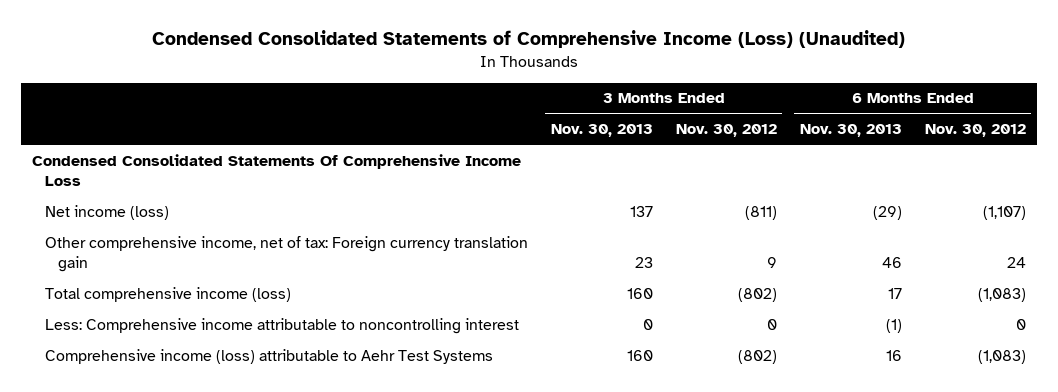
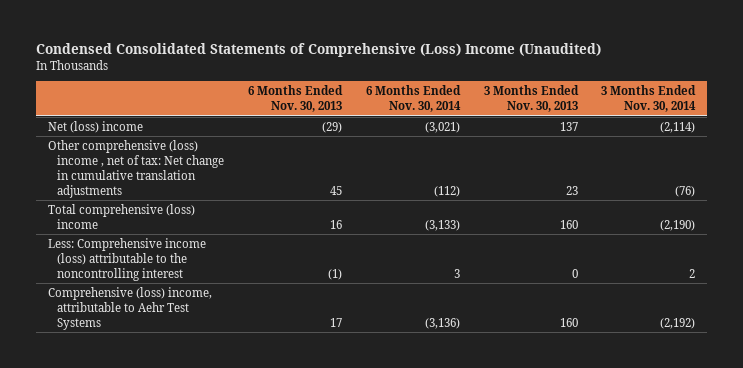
[151,30,905,49] Condensed Consolidated Statements of Comprehensive Income (Loss) (Unaudited) -> [36,43,602,58] Condensed Consolidated Statements of Comprehensive (Loss) Income (Unaudited)
[675,124,777,138] Nov. 30, 2012 -> none
[924,124,1026,138] Nov. 30, 2012 -> none
none -> [365,85,461,113] 6 Months Ended Nov. 30, 2014
none -> [601,85,697,113] 3 Months Ended Nov. 30, 2014
[32,153,522,187] Condensed Consolidated Statements Of Comprehensive Income Loss -> none
[44,204,169,220] Net income (loss) -> [47,120,143,133] Net (loss) income
[44,235,528,273] Other comprehensive income, net of tax: Foreign currency translation gain -> [47,139,225,198] Other comprehensive (loss) income , net of tax: Net change in cumulative translation adjustments
[881,257,902,269] 46 -> [329,185,342,195] 45
[44,286,291,302] Total comprehensive income (loss) -> [47,203,195,229] Total comprehensive (loss) income
[887,287,902,299] 17 -> [329,219,342,229] 16
[44,317,519,334] Less: Comprehensive income attributable to noncontrolling interest -> [47,237,206,281] Less: Comprehensive income (loss) attributable to the noncontrolling interest
[44,348,493,364] Comprehensive income (loss) attributable to Aehr Test Systems -> [47,286,212,330] Comprehensive (loss) income, attributable to Aehr Test Systems
[885,349,902,361] 16 -> [329,317,342,327] 17

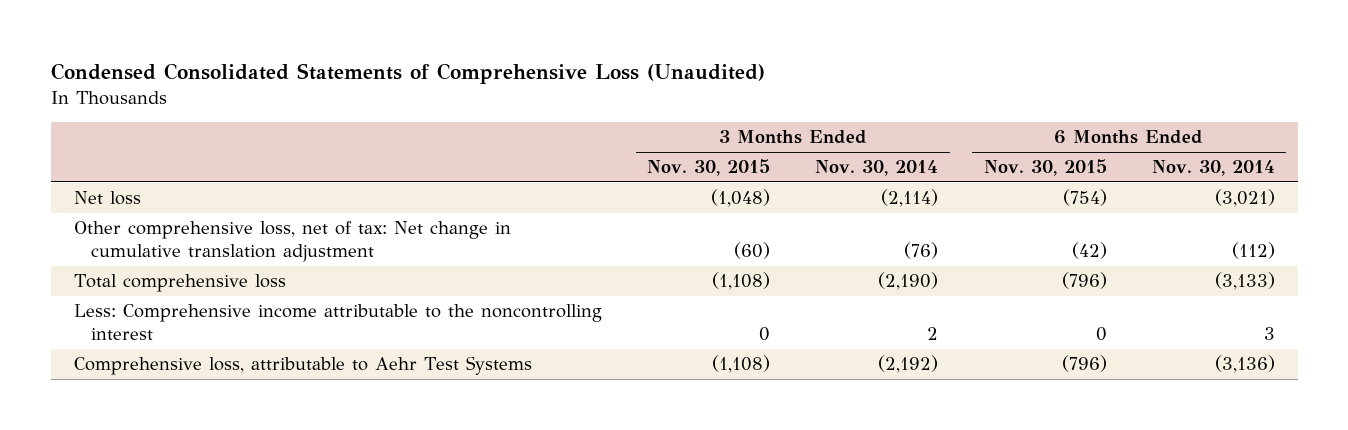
[36,43,602,58] Condensed Consolidated Statements of Comprehensive (Loss) Income (Unaudited) -> [50,63,765,85] Condensed Consolidated Statements of Comprehensive Loss (Unaudited)
[247,85,343,113] 6 Months Ended Nov. 30, 2013 -> none
[483,85,579,113] 3 Months Ended Nov. 30, 2013 -> none
none -> [646,159,770,177] Nov. 30, 2015
none -> [983,159,1107,177] Nov. 30, 2015
[47,120,143,133] Net (loss) income -> [73,191,141,206] Net loss
[47,139,225,198] Other comprehensive (loss) income , net of tax: Net change in cumulative translation adjustments -> [73,221,511,263] Other comprehensive loss, net of tax: Net change in cumulative translation adjustment
[47,203,195,229] Total comprehensive (loss) income -> [73,274,286,293] Total comprehensive loss
[47,237,206,281] Less: Comprehensive income (loss) attributable to the noncontrolling interest -> [73,304,602,341] Less: Comprehensive income attributable to the noncontrolling interest
[47,286,212,330] Comprehensive (loss) income, attributable to Aehr Test Systems -> [73,356,532,376] Comprehensive loss, attributable to Aehr Test Systems

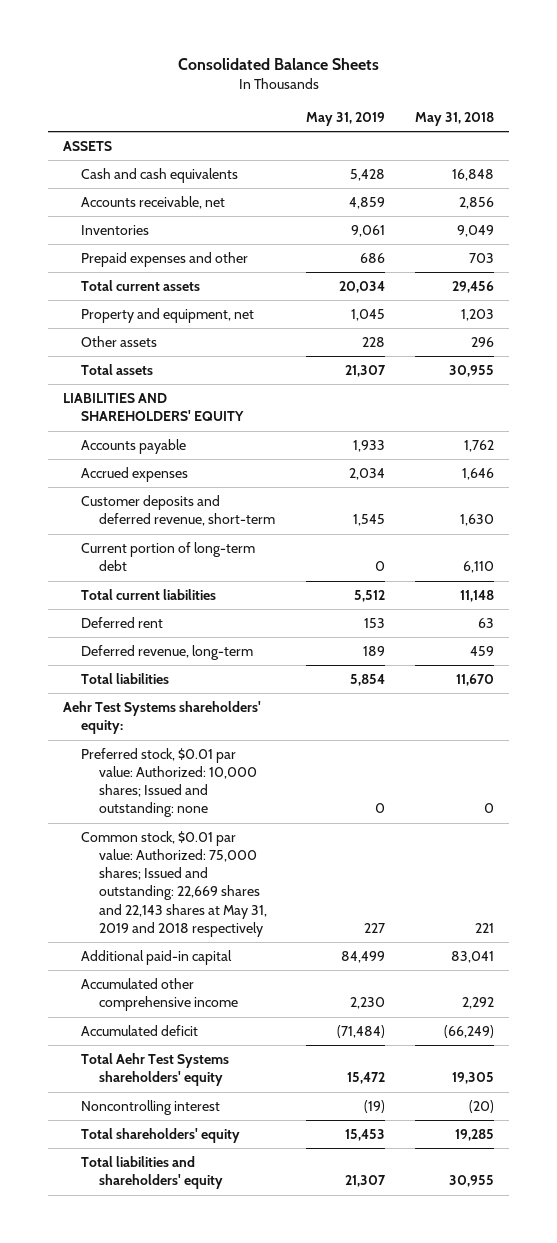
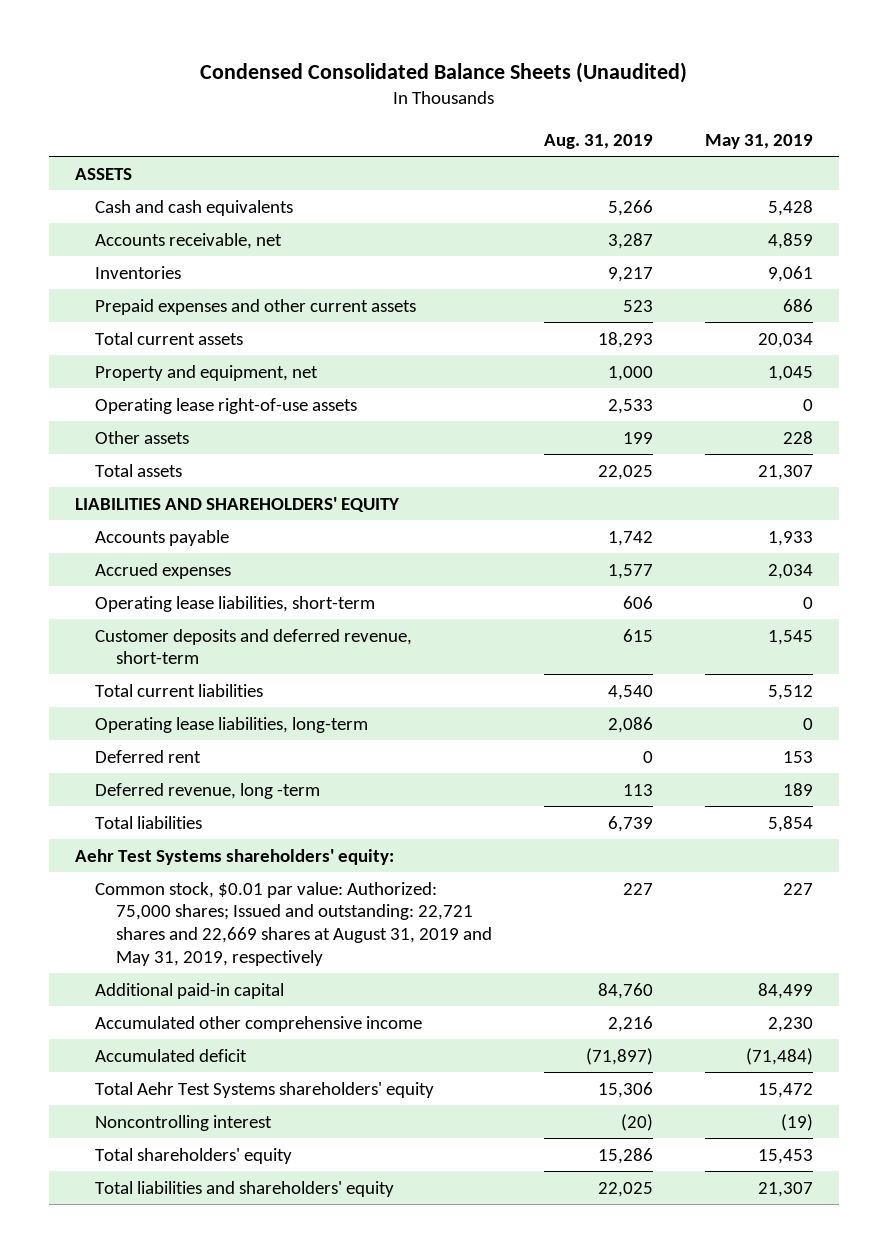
[177,57,379,70] Consolidated Balance Sheets -> [199,61,687,83] Condensed Consolidated Balance Sheets (Unaudited)
[415,111,495,126] May 31, 2018 -> none
none -> [543,133,653,149] Aug. 31, 2019
[81,252,249,268] Prepaid expenses and other -> [95,298,417,315] Prepaid expenses and other current assets
none -> [95,397,358,414] Operating lease right-of-use assets
none -> [95,595,376,612] Operating lease liabilities, short-term
[81,542,256,572] Current portion of long-term debt -> none
none -> [95,716,369,733] Operating lease liabilities, long-term
[81,645,254,661] Deferred revenue, long-term -> [95,782,321,799] Deferred revenue, long -term
[81,748,258,818] Preferred stock, $0.01 par value: Authorized: 10,000 shares; Issued and outstanding: none -> none
[81,831,268,937] Common stock, $0.01 par value: Authorized: 75,000 shares; Issued and outstanding: 22,669 shares and 22,143 shares at May 31, 2019 and 2018 respectively -> [95,881,492,966] Common stock, $0.01 par value: Authorized: 75,000 shares; Issued and outstanding: 22,721 shares and 22,669 shares at August 31, 2019 and May 31, 2019, respectively

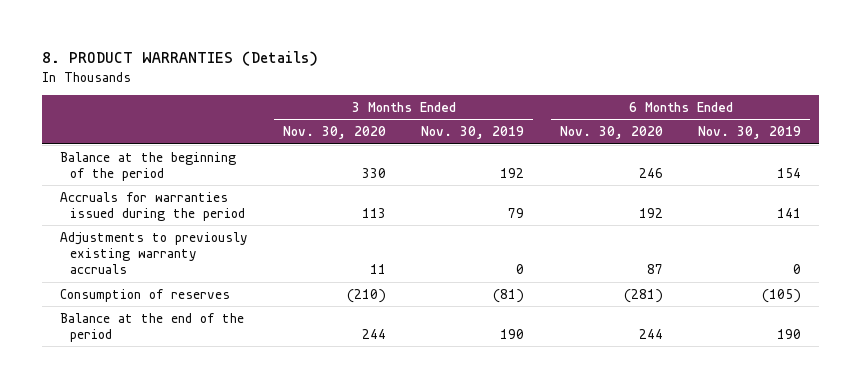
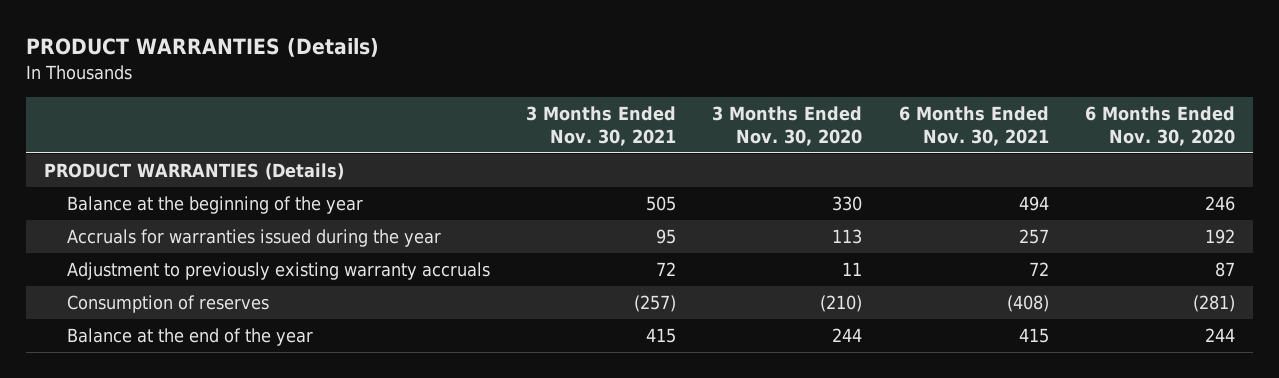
[41,51,318,67] 8. PRODUCT WARRANTIES (Details) -> [26,38,380,58] PRODUCT WARRANTIES (Details)
[421,126,525,140] Nov. 30, 2019 -> none
[698,126,802,140] Nov. 30, 2019 -> none
none -> [526,106,677,146] 3 Months Ended Nov. 30, 2021
none -> [898,106,1049,146] 6 Months Ended Nov. 30, 2021
none -> [44,163,345,181] PRODUCT WARRANTIES (Details)
[59,151,236,182] Balance at the beginning of the period -> [67,196,364,215] Balance at the beginning of the year
[59,191,246,222] Accruals for warranties issued during the period -> [67,229,442,248] Accruals for warranties issued during the year
[59,231,248,275] Adjustments to previously existing warranty accruals -> [67,262,491,281] Adjustment to previously existing warranty accruals
[59,312,244,343] Balance at the end of the period -> [67,328,314,347] Balance at the end of the year

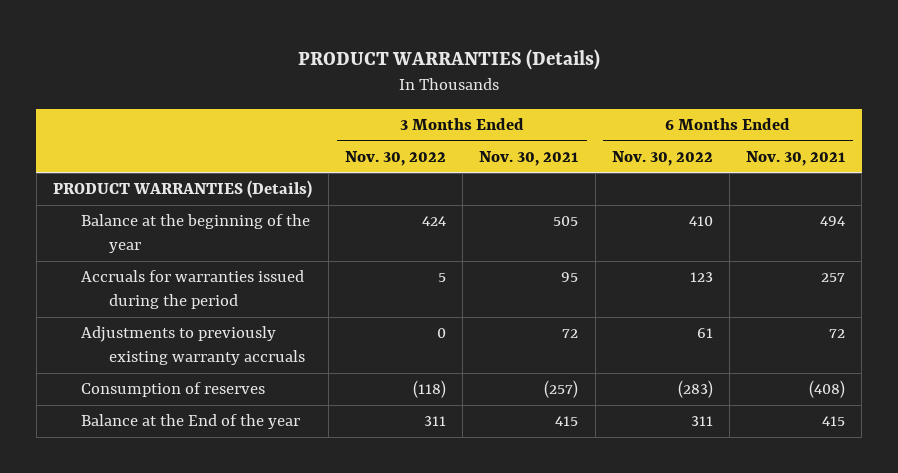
[712,106,863,146] 3 Months Ended Nov. 30, 2020 -> none
[1084,106,1235,146] 6 Months Ended Nov. 30, 2020 -> none
none -> [345,150,447,166] Nov. 30, 2022
none -> [611,150,713,166] Nov. 30, 2022
[67,229,442,248] Accruals for warranties issued during the year -> [80,270,304,310] Accruals for warranties issued during the period
[67,262,491,281] Adjustment to previously existing warranty accruals -> [80,326,305,366] Adjustments to previously existing warranty accruals
[67,328,314,347] Balance at the end of the year -> [80,414,300,430] Balance at the End of the year

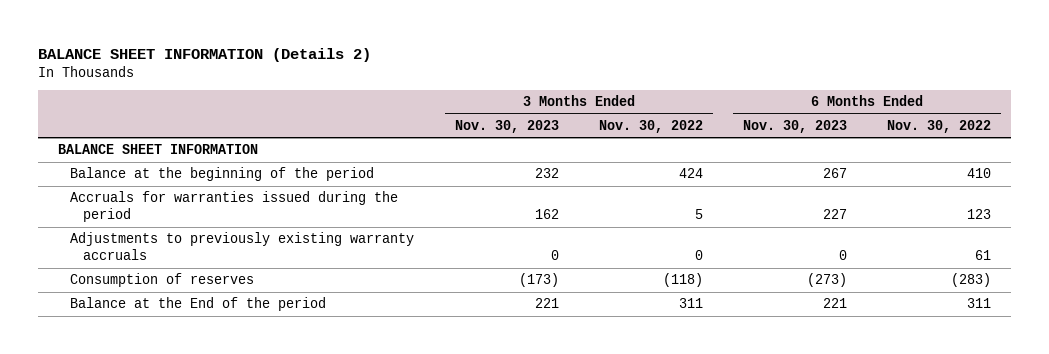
[297,49,600,71] PRODUCT WARRANTIES (Details) -> [37,47,371,62] BALANCE SHEET INFORMATION (Details 2)
[479,150,579,166] Nov. 30, 2021 -> none
[745,150,845,166] Nov. 30, 2021 -> none
none -> [454,120,559,134] Nov. 30, 2023
none -> [742,120,847,134] Nov. 30, 2023
[52,180,312,199] PRODUCT WARRANTIES (Details) -> none
none -> [57,144,258,155] BALANCE SHEET INFORMATION
[80,214,310,254] Balance at the beginning of the year -> [70,167,375,182] Balance at the beginning of the period
[80,414,300,430] Balance at the End of the year -> [70,297,327,312] Balance at the End of the period

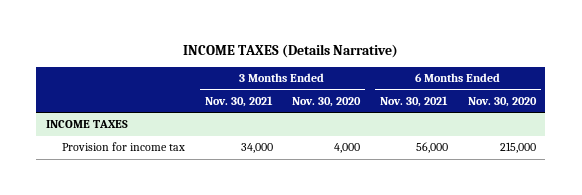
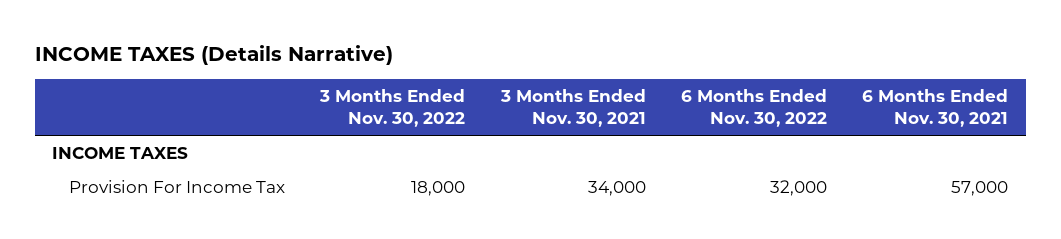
[292,97,362,108] Nov. 30, 2020 -> none
[467,97,537,108] Nov. 30, 2020 -> none
none -> [319,88,466,128] 3 Months Ended Nov. 30, 2022
none -> [681,88,828,128] 6 Months Ended Nov. 30, 2022
[61,142,185,152] Provision for income tax -> [69,180,286,194] Provision For Income Tax
[415,142,448,154] 56,000 -> [951,181,1009,197] 57,000

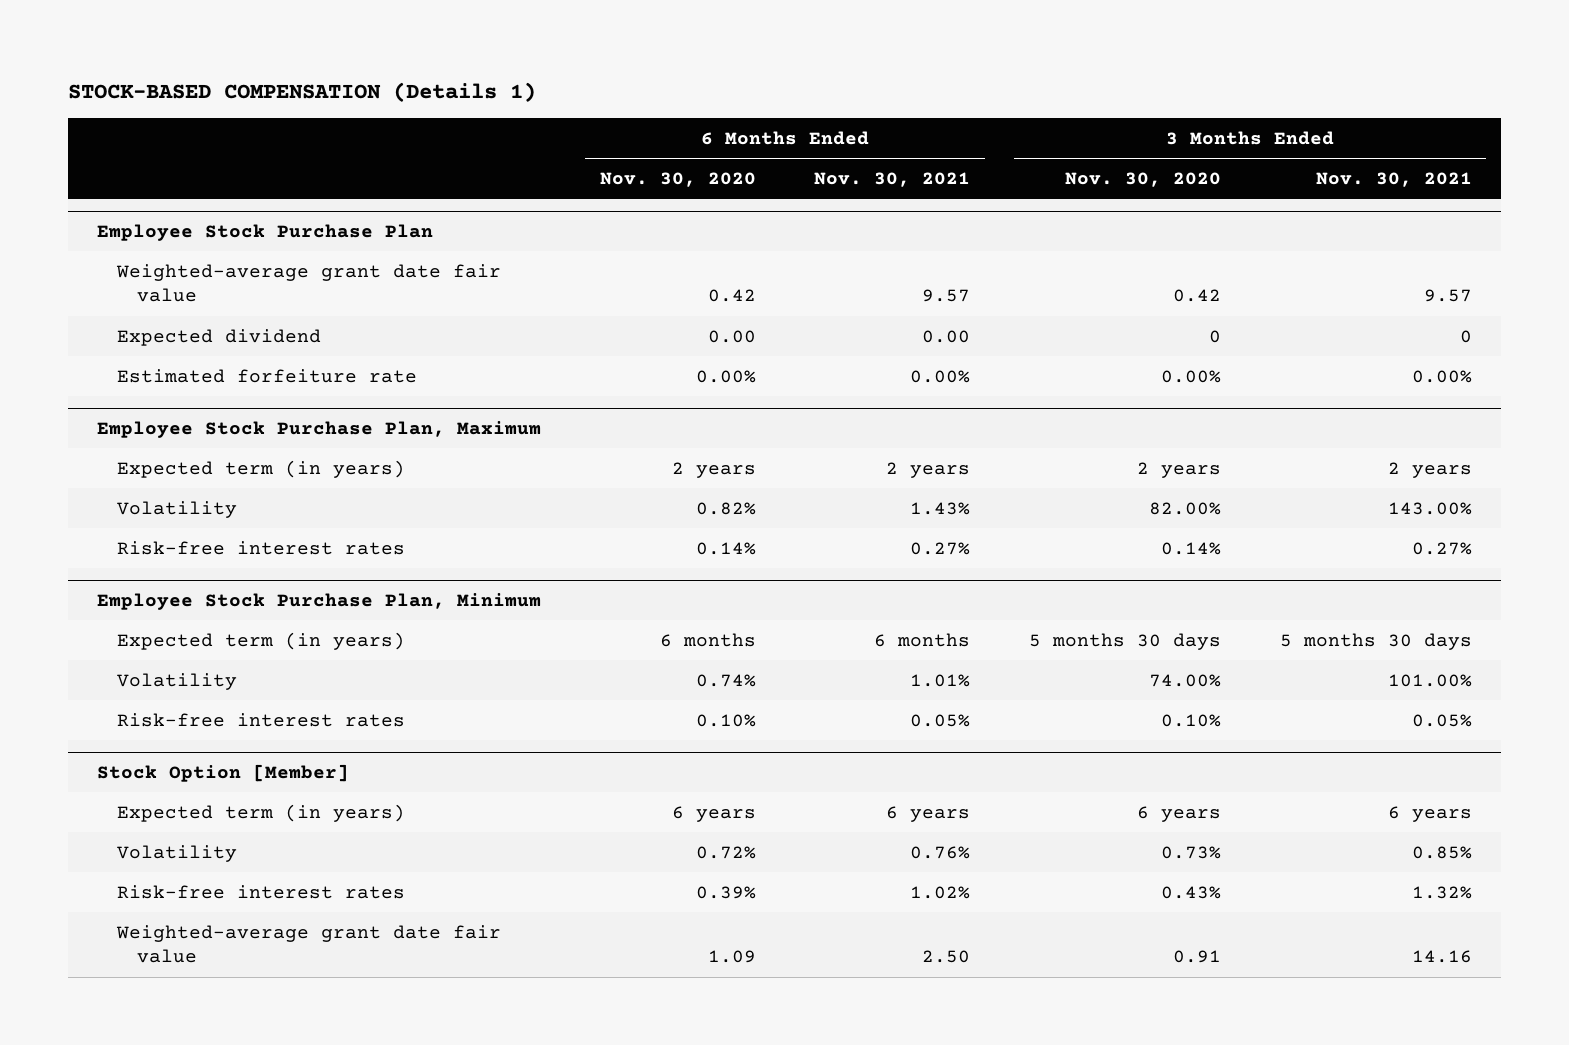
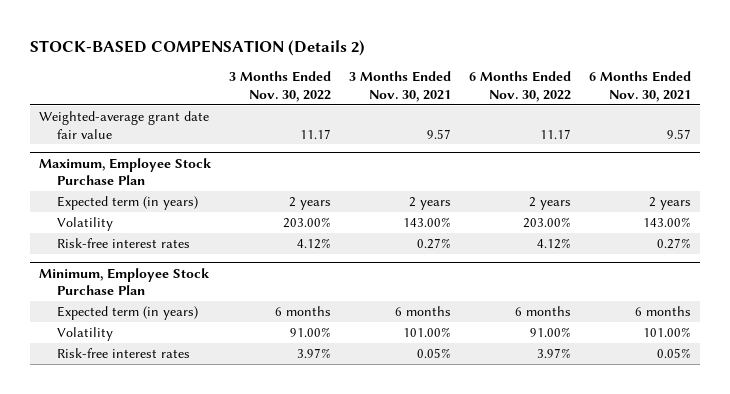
[67,82,536,103] STOCK-BASED COMPENSATION (Details 1) -> [29,39,365,56] STOCK-BASED COMPENSATION (Details 2)
[599,171,756,187] Nov. 30, 2020 -> none
[1065,171,1222,187] Nov. 30, 2020 -> none
none -> [228,71,331,102] 3 Months Ended Nov. 30, 2022
none -> [468,71,571,102] 6 Months Ended Nov. 30, 2022
[97,224,434,242] Employee Stock Purchase Plan -> none
[117,328,322,346] Expected dividend -> none
[117,368,418,383] Estimated forfeiture rate -> none
[97,421,542,439] Employee Stock Purchase Plan, Maximum -> [38,157,212,186] Maximum, Employee Stock Purchase Plan
[910,501,971,515] 1.43% -> [642,217,691,228] 143.00%
[97,593,542,611] Employee Stock Purchase Plan, Minimum -> [38,267,210,296] Minimum, Employee Stock Purchase Plan
[1279,632,1472,650] 5 months 30 days -> [394,306,451,317] 6 months
[910,673,971,687] 1.01% -> [642,327,691,338] 101.00%
[97,764,350,783] Stock Option [Member] -> none
[117,803,406,822] Expected term (in years) -> none
[117,844,238,862] Volatility -> none
[117,884,406,899] Risk-free interest rates -> none
[116,924,502,964] Weighted-average grant date fair value -> none

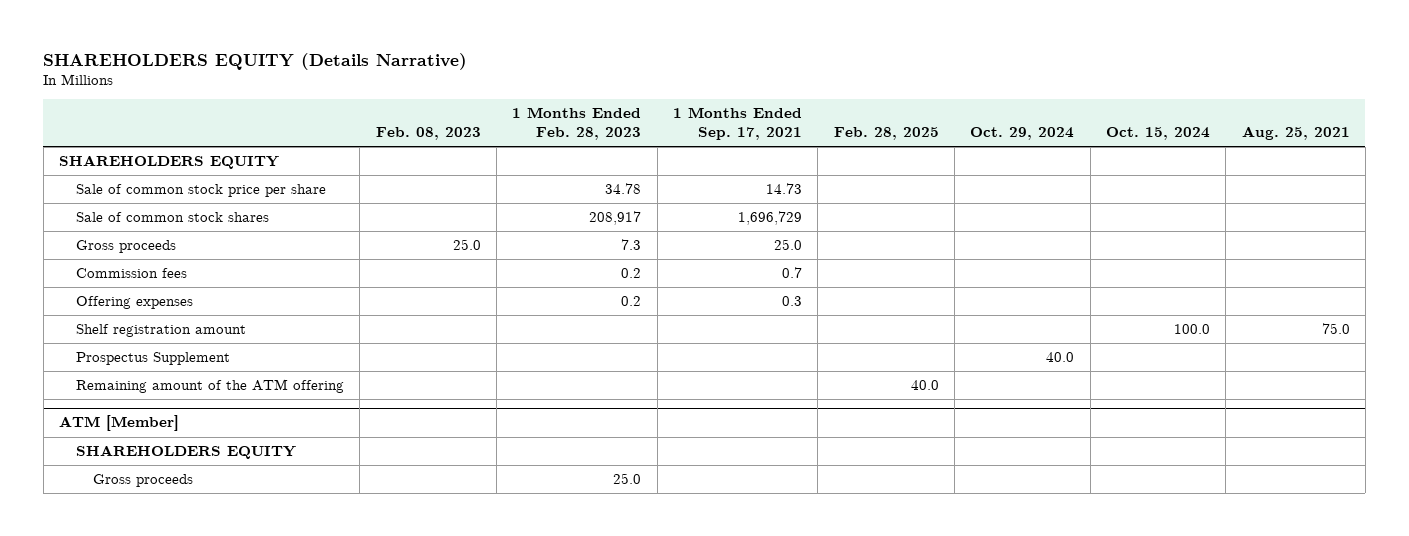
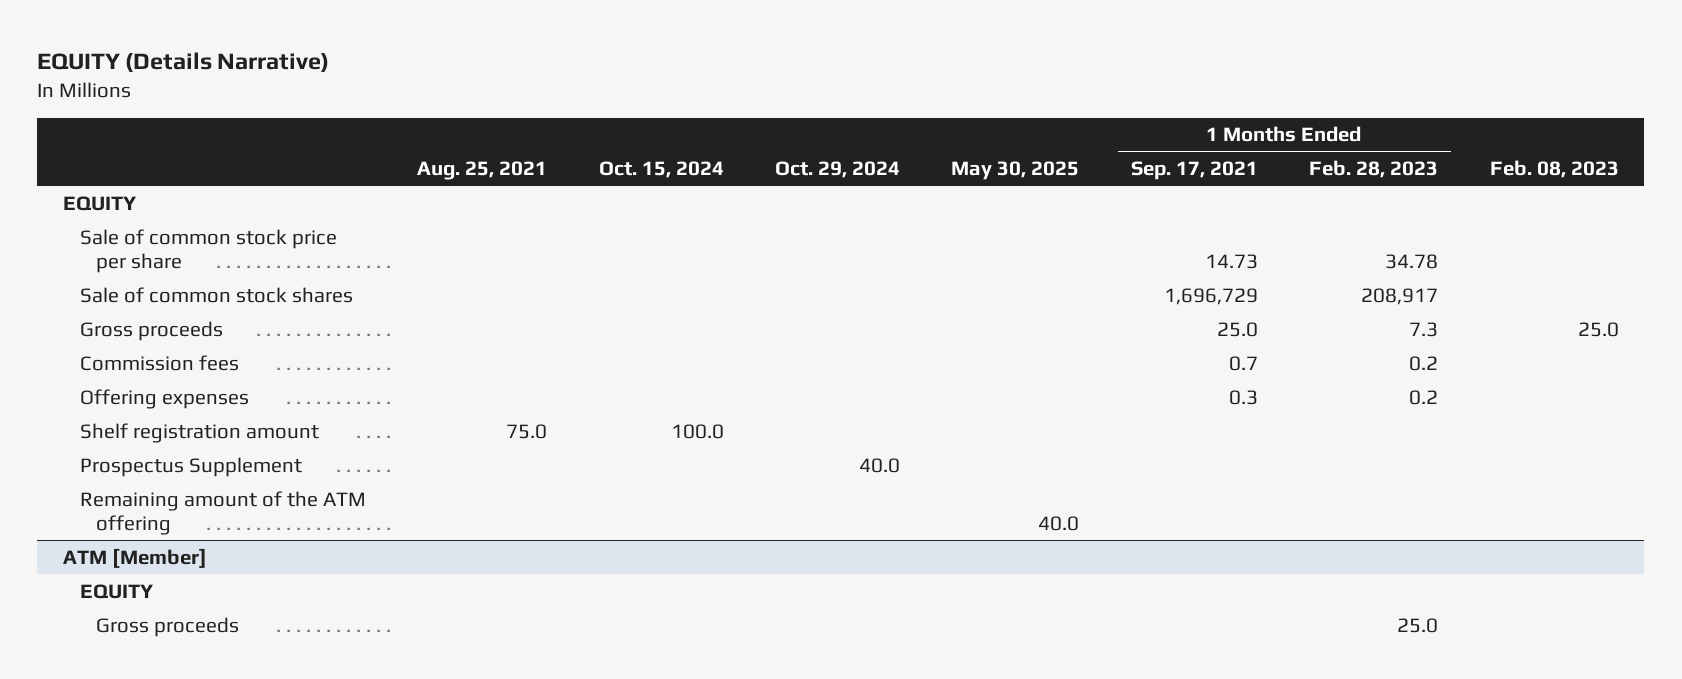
[43,52,468,70] SHAREHOLDERS EQUITY (Details Narrative) -> [37,52,330,73] EQUITY (Details Narrative)
[833,126,939,140] Feb. 28, 2025 -> none
none -> [951,161,1080,181] May 30, 2025
[59,155,280,170] SHAREHOLDERS EQUITY -> [63,195,138,211] EQUITY
[76,445,297,460] SHAREHOLDERS EQUITY -> [79,583,154,599] EQUITY

